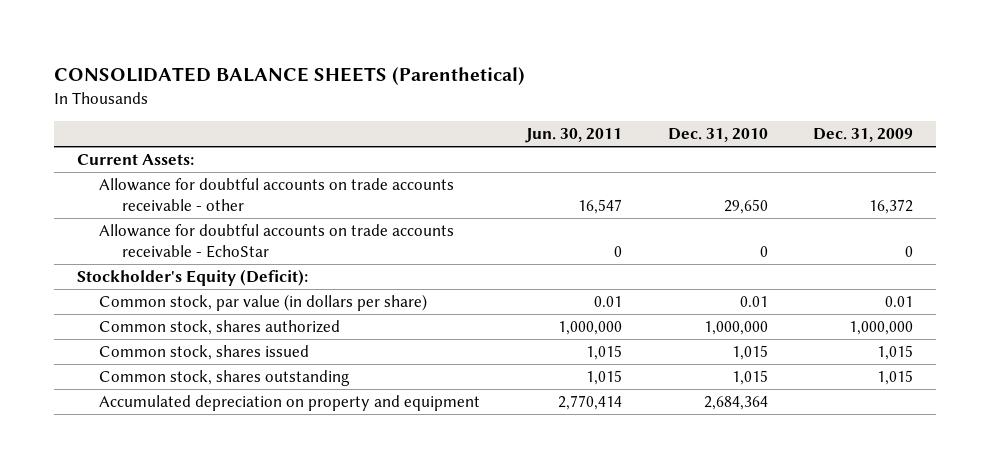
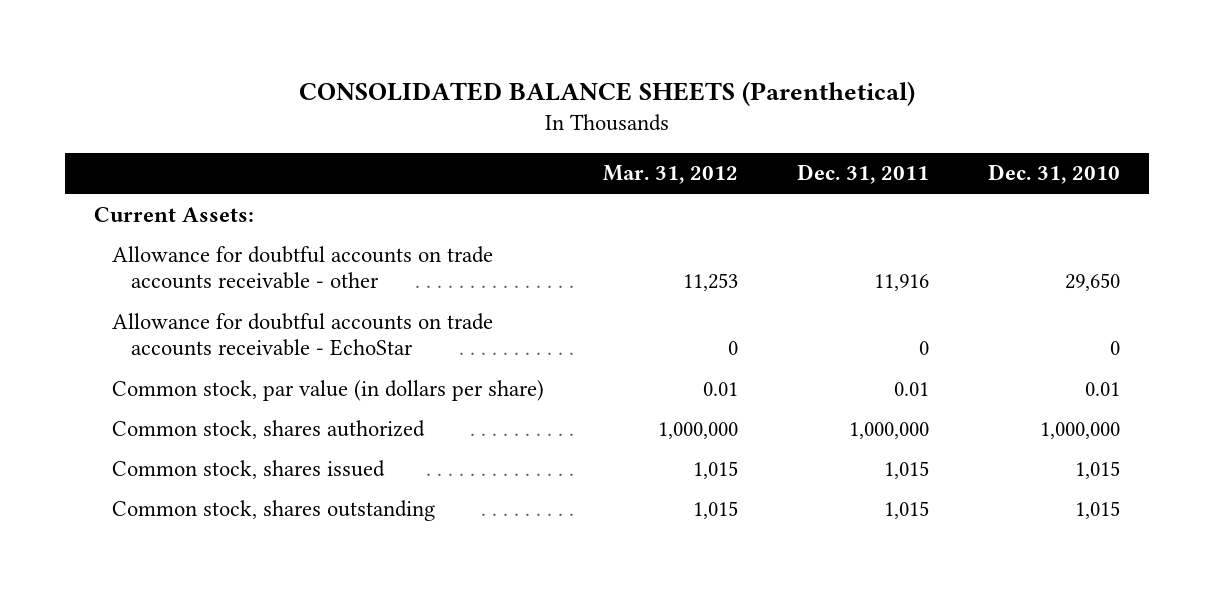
[525,127,623,143] Jun. 30, 2011 -> none
[813,127,914,142] Dec. 31, 2009 -> none
none -> [603,165,739,185] Mar. 31, 2012
none -> [796,164,929,185] Dec. 31, 2011
[77,269,309,287] Stockholder's Equity (Deficit): -> none
[99,395,481,412] Accumulated depreciation on property and equipment -> none

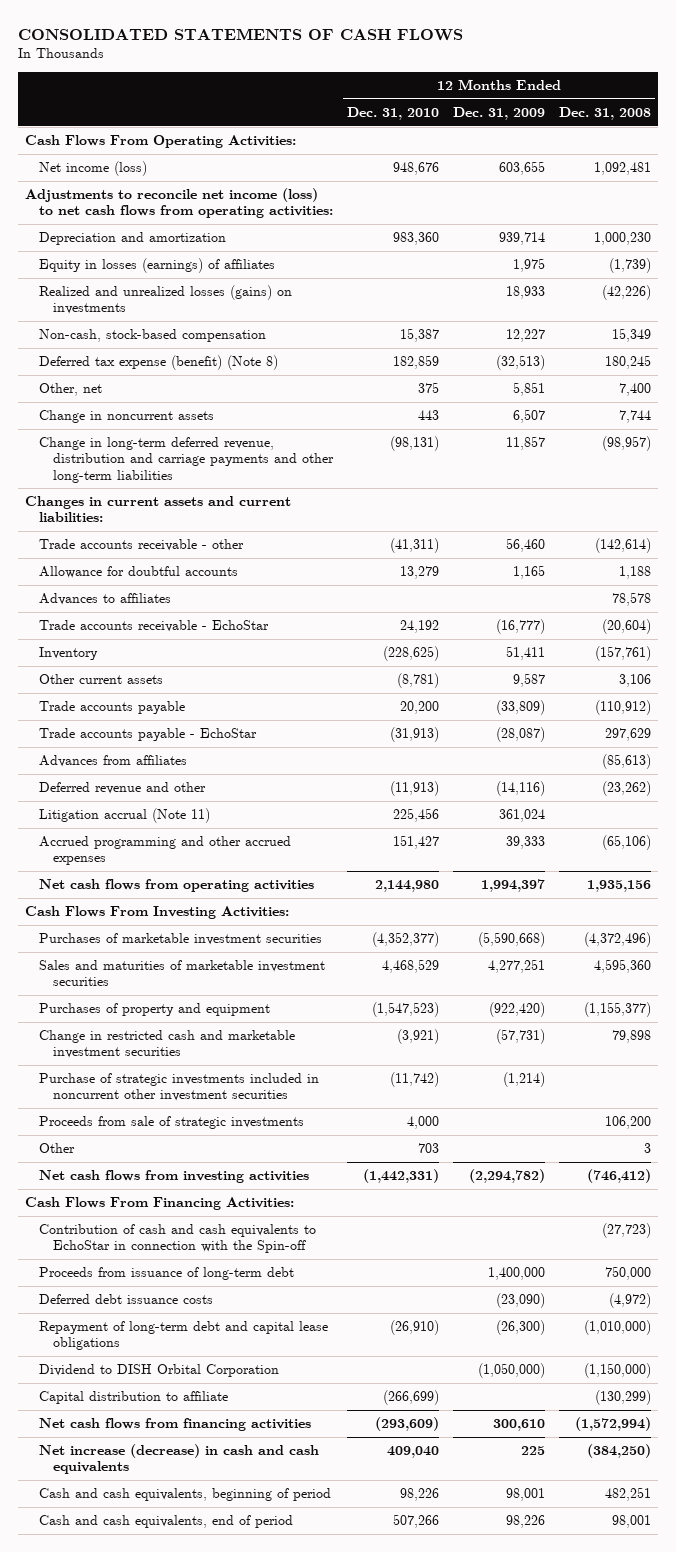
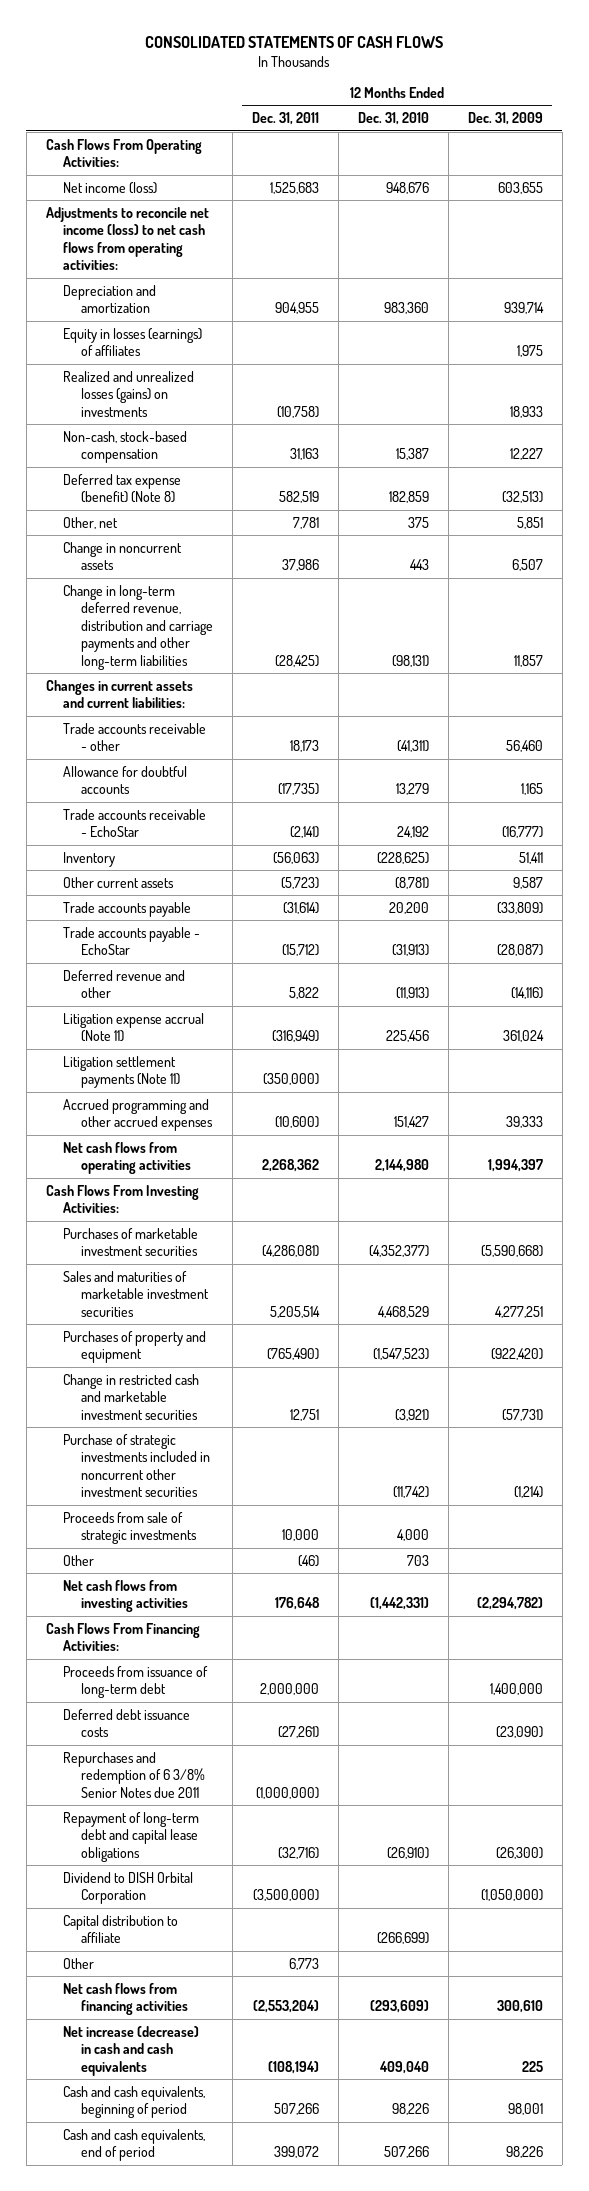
[559,107,652,121] Dec. 31, 2008 -> none
none -> [251,112,319,126] Dec. 31, 2011
[38,593,171,606] Advances to affiliates -> none
[38,755,187,768] Advances from affiliates -> none
[38,808,210,824] Litigation accrual (Note 11) -> [63,1012,205,1043] Litigation expense accrual (Note 11)
none -> [63,1055,180,1089] Litigation settlement payments (Note 11)
[38,1224,316,1254] Contribution of cash and cash equivalents to EchoStar in connection with the Spin-off -> none
none -> [63,1751,205,1798] Repurchases and redemption of 6 3/8% Senior Notes due 2011
none -> [63,1957,95,1969] Other

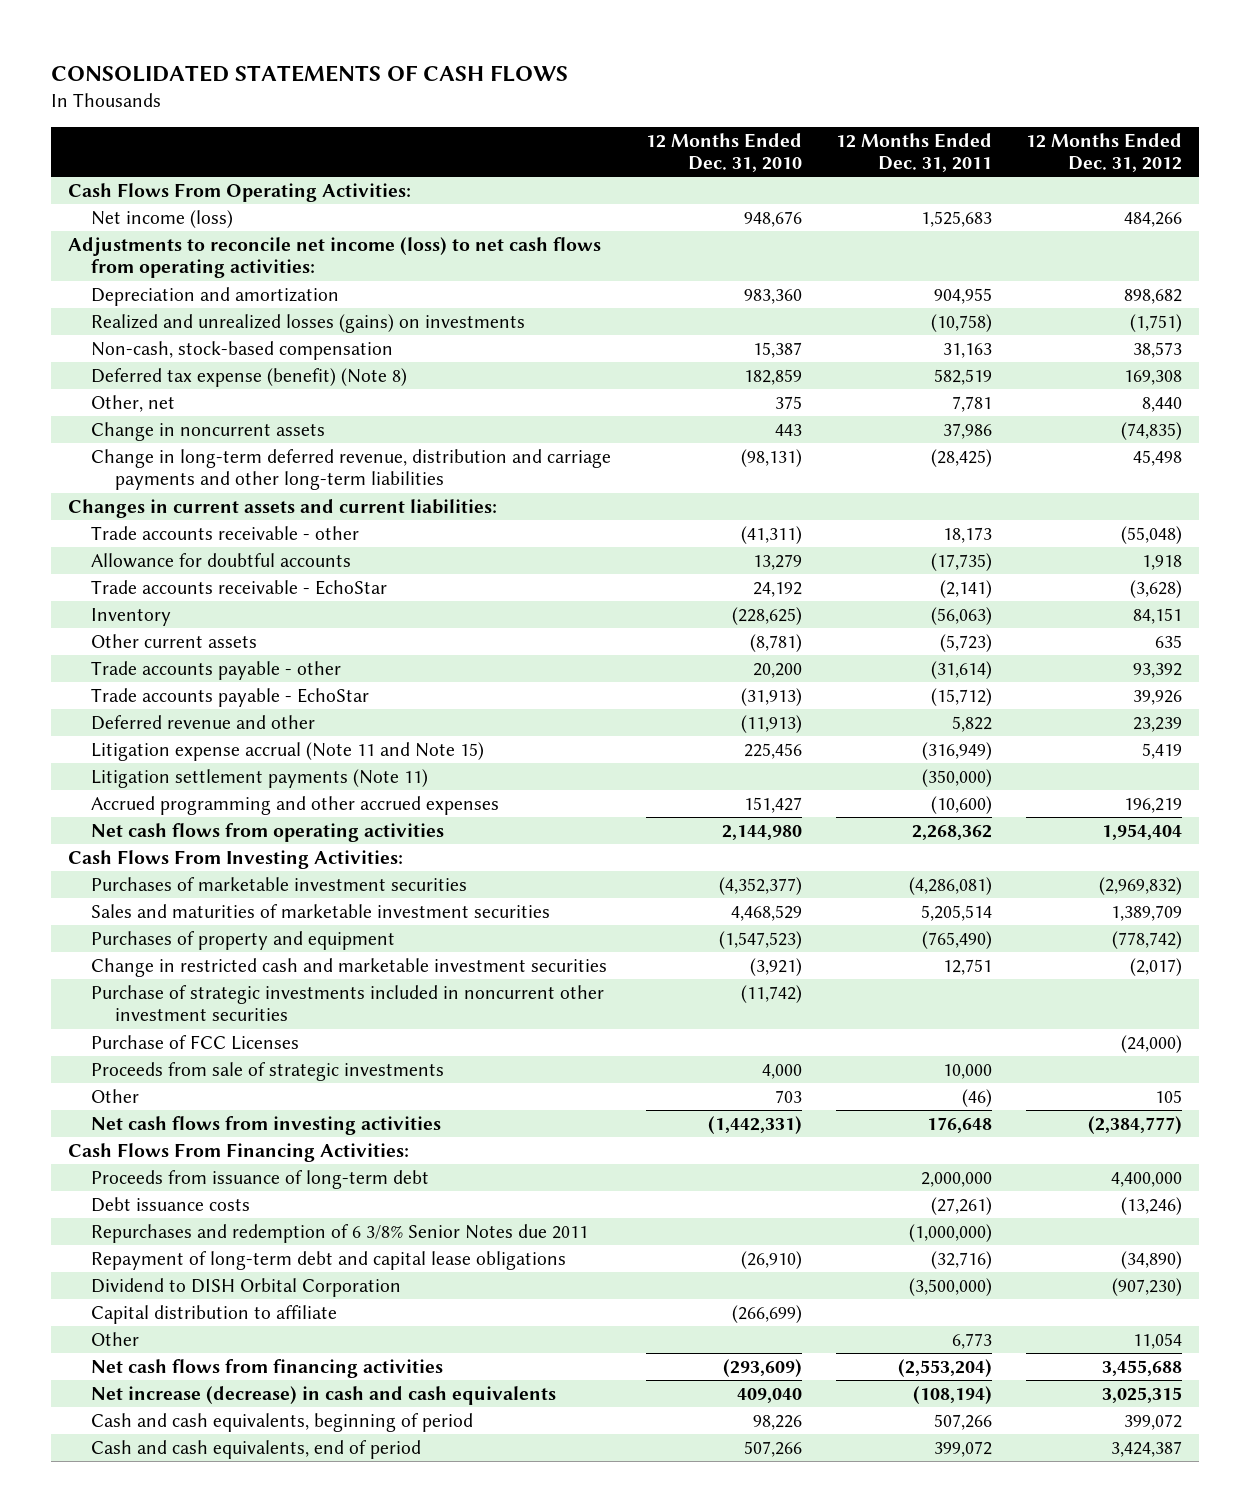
[467,112,543,126] Dec. 31, 2009 -> none
none -> [1025,132,1182,173] 12 Months Ended Dec. 31, 2012
[63,327,203,357] Equity in losses (earnings) of affiliates -> none
[63,901,192,917] Trade accounts payable -> [91,660,342,680] Trade accounts payable - other
[63,1012,205,1043] Litigation expense accrual (Note 11) -> [91,741,485,761] Litigation expense accrual (Note 11 and Note 15)
none -> [91,1034,300,1050] Purchase of FCC Licenses
[63,1708,191,1738] Deferred debt issuance costs -> [91,1196,251,1212] Debt issuance costs

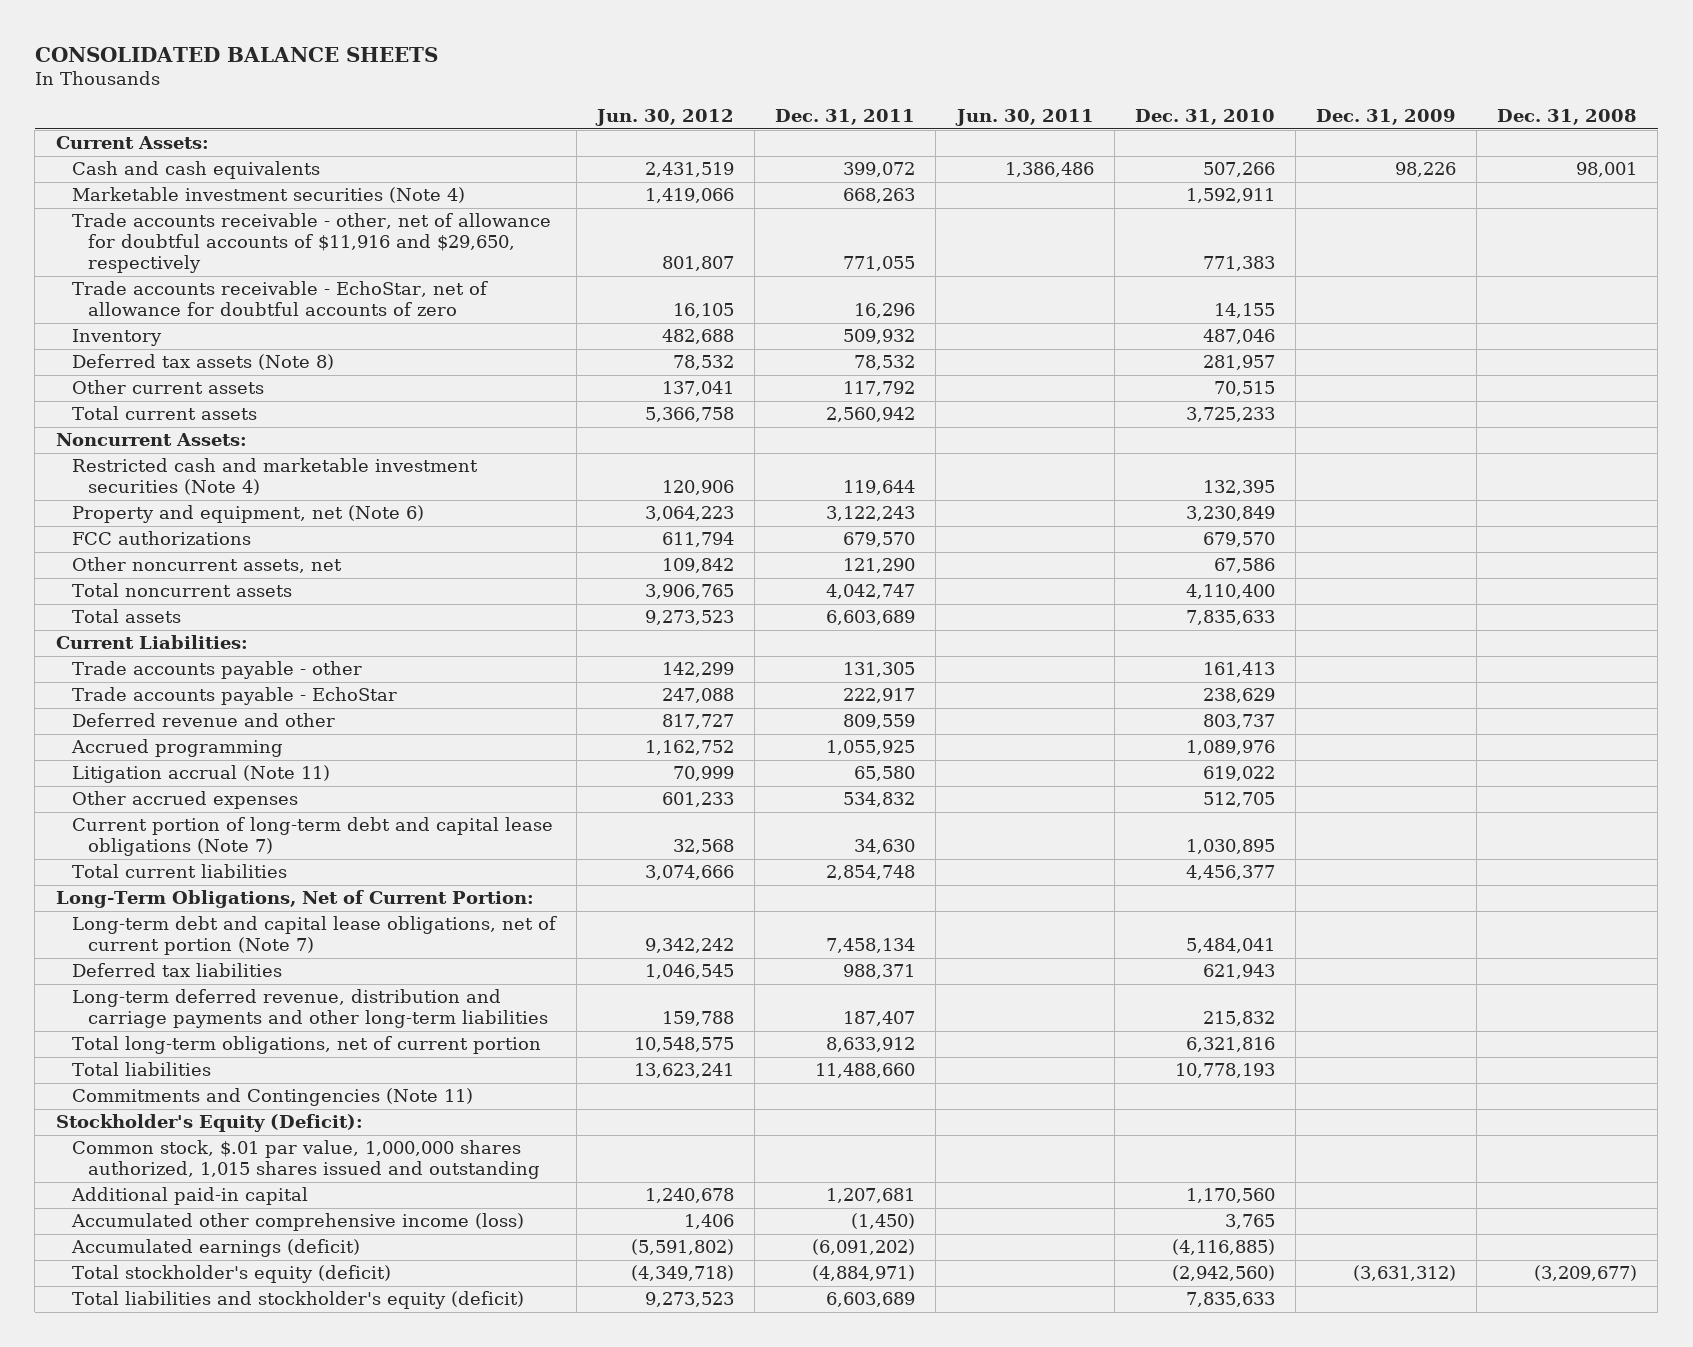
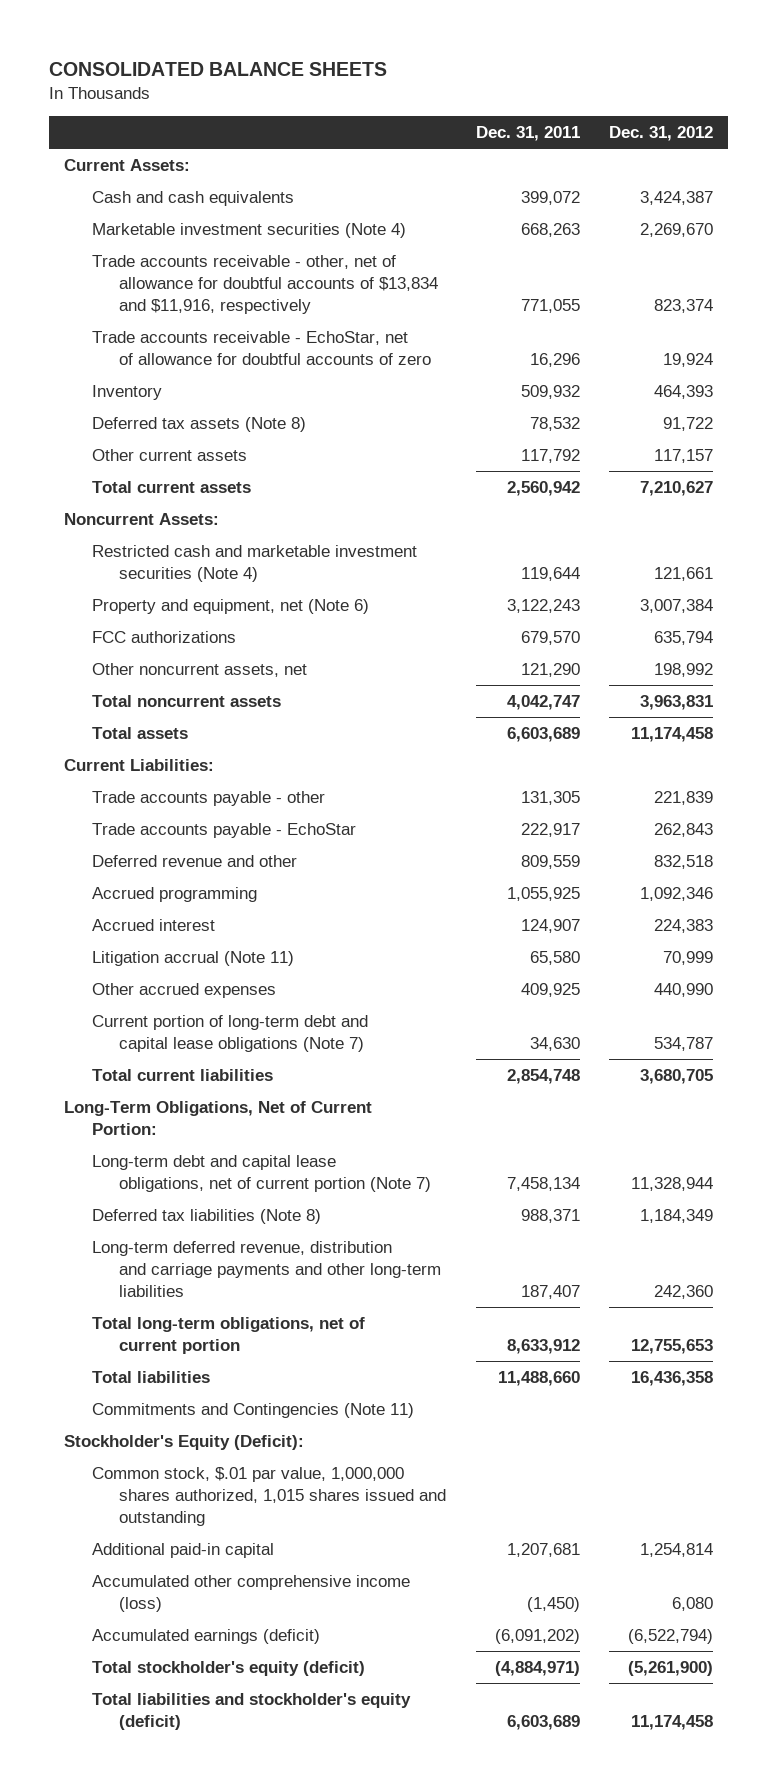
[595,108,735,126] Jun. 30, 2012 -> none
[954,108,1094,126] Jun. 30, 2011 -> none
[1134,108,1275,125] Dec. 31, 2010 -> none
[1316,108,1457,125] Dec. 31, 2009 -> none
[1497,108,1638,125] Dec. 31, 2008 -> none
none -> [609,126,714,142] Dec. 31, 2012
[71,213,551,274] Trade accounts receivable - other, net of allowance for doubtful accounts of $11,916 and $29,650, respectively -> [91,254,438,314] Trade accounts receivable - other, net of allowance for doubtful accounts of $13,834 and $11,916, respectively
none -> [91,918,215,931] Accrued interest
[843,792,916,808] 534,832 -> [520,982,580,997] 409,925
[71,963,282,978] Deferred tax liabilities -> [91,1208,321,1224] Deferred tax liabilities (Note 8)

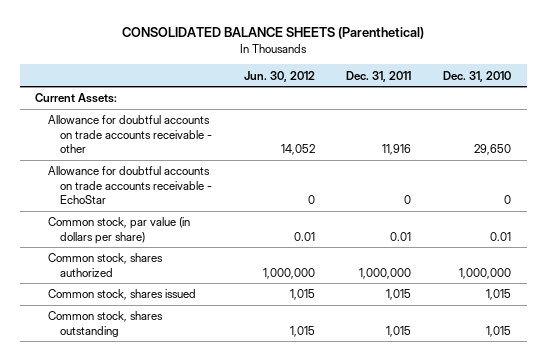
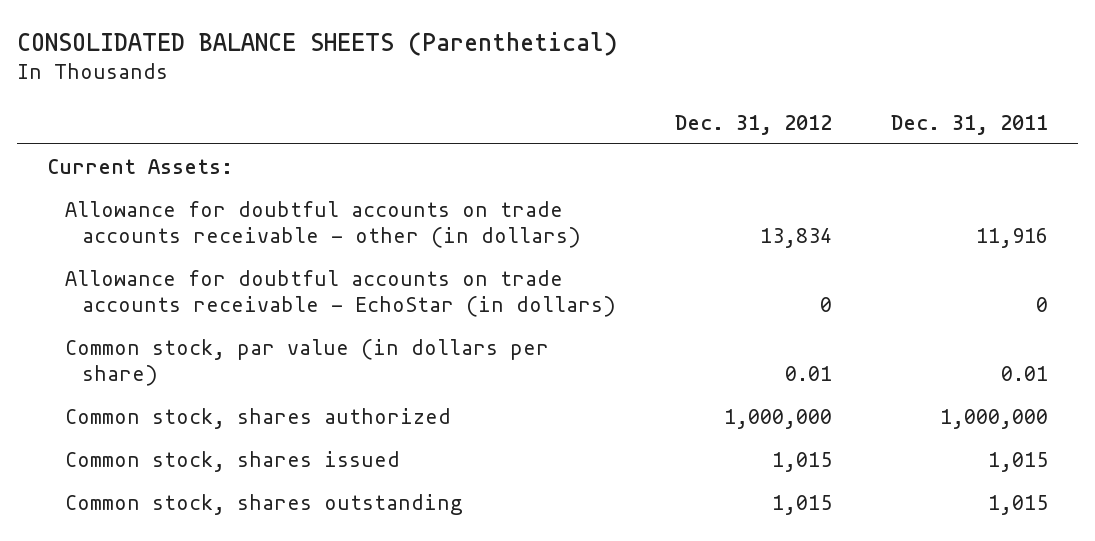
[243,70,315,82] Jun. 30, 2012 -> none
[442,70,511,82] Dec. 31, 2010 -> none
none -> [675,114,833,135] Dec. 31, 2012
[47,115,212,154] Allowance for doubtful accounts on trade accounts receivable - other -> [64,200,582,248] Allowance for doubtful accounts on trade accounts receivable - other (in dollars)
[47,166,212,205] Allowance for doubtful accounts on trade accounts receivable - EchoStar -> [64,269,617,317] Allowance for doubtful accounts on trade accounts receivable - EchoStar (in dollars)

